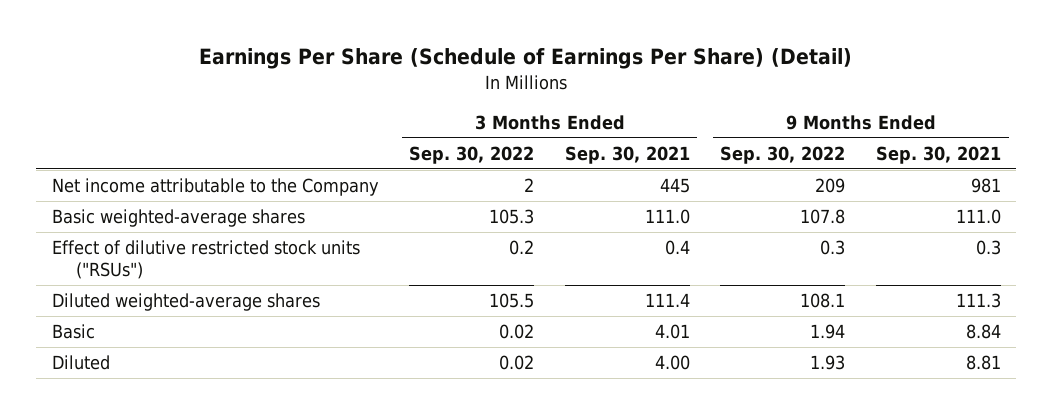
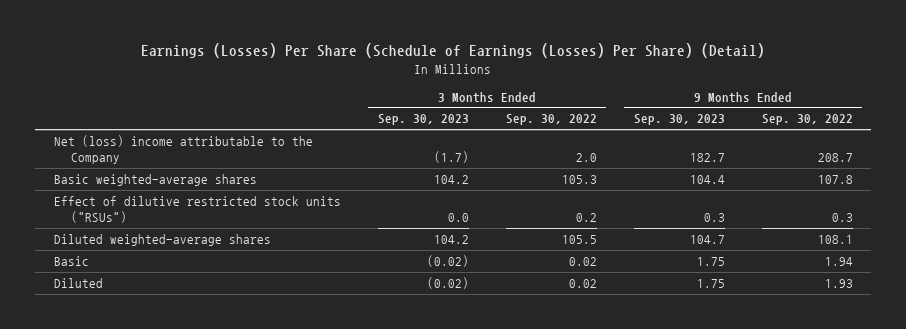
[199,48,853,70] Earnings Per Share (Schedule of Earnings Per Share) (Detail) -> [141,43,766,59] Earnings (Losses) Per Share (Schedule of Earnings (Losses) Per Share) (Detail)
[564,145,690,164] Sep. 30, 2021 -> none
[875,145,1001,164] Sep. 30, 2021 -> none
none -> [377,114,469,126] Sep. 30, 2023
none -> [633,114,725,126] Sep. 30, 2023
[51,178,379,197] Net income attributable to the Company -> [53,135,313,165] Net (loss) income attributable to the Company
[524,178,535,193] 2 -> [575,153,597,163] 2.0
[815,178,846,194] 209 -> [817,153,853,163] 208.7

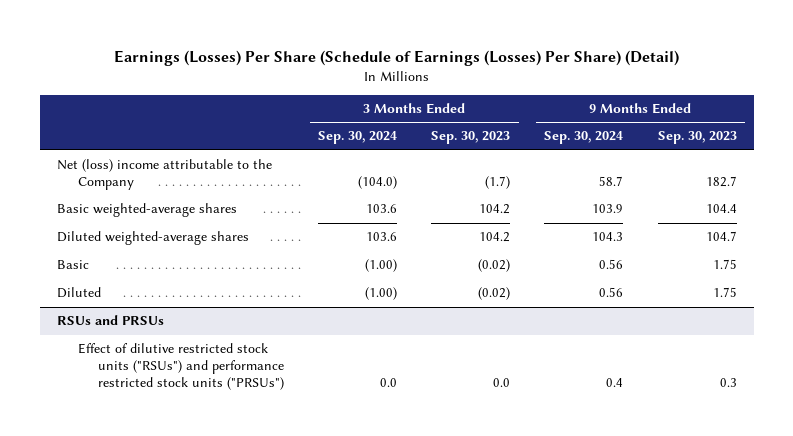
[505,114,597,126] Sep. 30, 2022 -> none
[761,114,853,126] Sep. 30, 2022 -> none
none -> [318,131,398,145] Sep. 30, 2024
none -> [544,131,624,145] Sep. 30, 2024
[53,196,341,224] Effect of dilutive restricted stock units ("RSUs") -> none
none -> [56,315,164,326] RSUs and PRSUs
none -> [77,343,285,390] Effect of dilutive restricted stock units ("RSUs") and performance restricted stock units ("PRSUs")

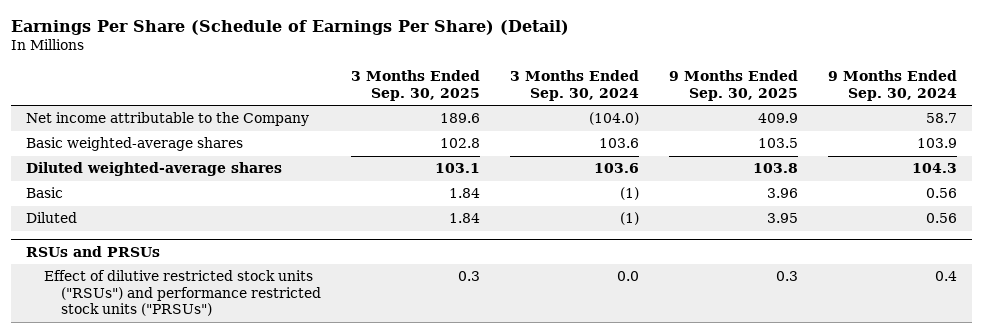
[113,49,679,66] Earnings (Losses) Per Share (Schedule of Earnings (Losses) Per Share) (Detail) -> [11,20,570,36] Earnings Per Share (Schedule of Earnings Per Share) (Detail)
[431,131,511,145] Sep. 30, 2023 -> none
[657,131,737,145] Sep. 30, 2023 -> none
none -> [351,70,481,101] 3 Months Ended Sep. 30, 2025
none -> [668,70,798,101] 9 Months Ended Sep. 30, 2025
[56,159,272,191] Net (loss) income attributable to the Company -> [26,112,310,127] Net income attributable to the Company
[365,259,398,273] (1.00) -> [620,187,640,201] (1)
[365,287,398,301] (1.00) -> [620,212,640,226] (1)

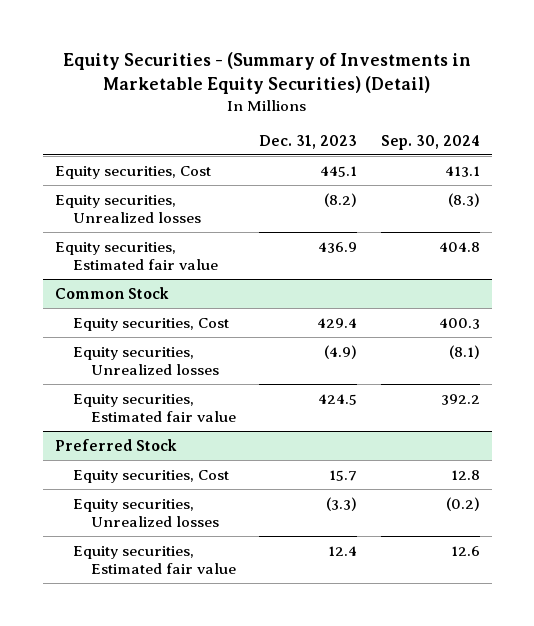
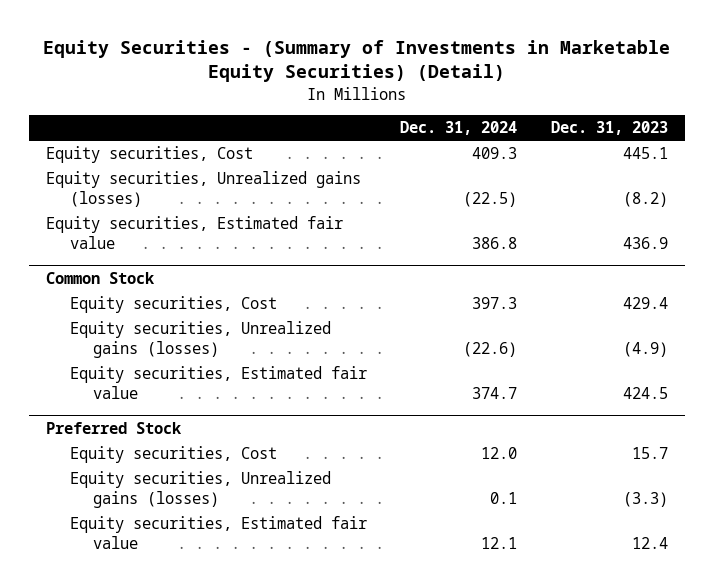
[380,134,480,150] Sep. 30, 2024 -> none
none -> [400,121,518,136] Dec. 31, 2024
[54,194,201,224] Equity securities, Unrealized losses -> [46,171,362,207] Equity securities, Unrealized gains (losses)
[72,346,219,376] Equity securities, Unrealized losses -> [69,321,331,358] Equity securities, Unrealized gains (losses)
[72,498,219,528] Equity securities, Unrealized losses -> [69,471,331,508] Equity securities, Unrealized gains (losses)

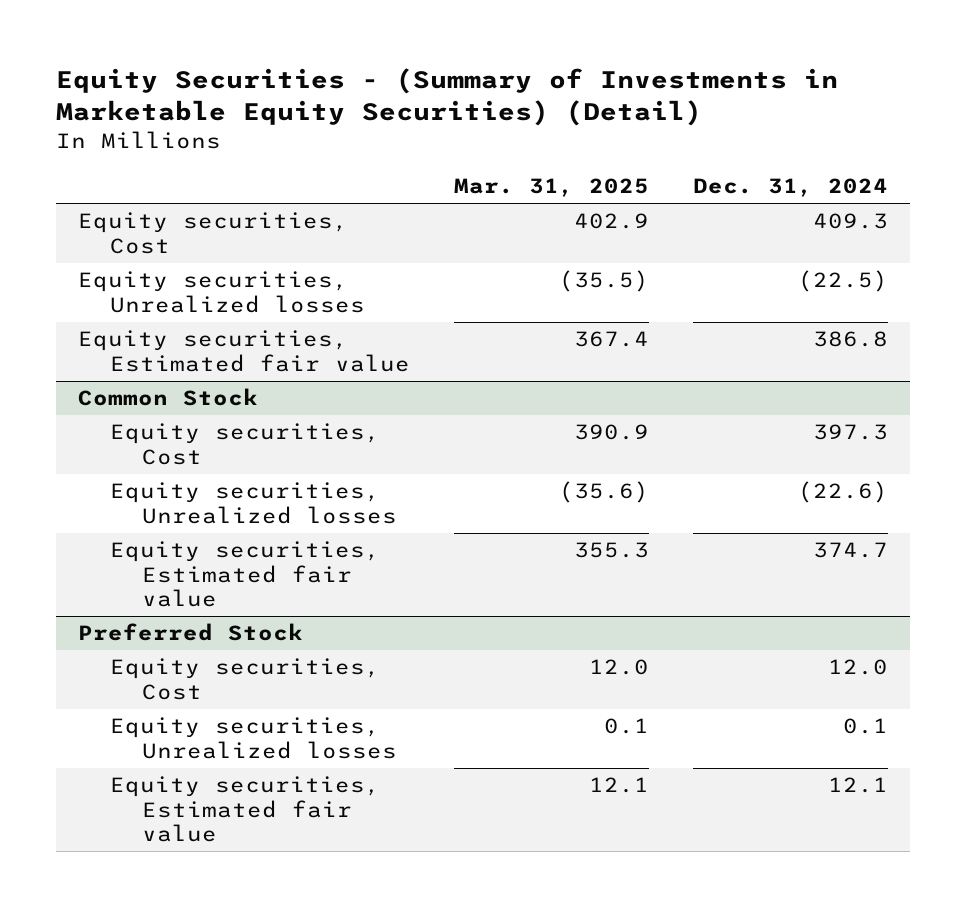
[551,121,669,136] Dec. 31, 2023 -> none
none -> [454,178,650,198] Mar. 31, 2025
[46,171,362,207] Equity securities, Unrealized gains (losses) -> [77,271,366,313] Equity securities, Unrealized losses
[69,321,331,358] Equity securities, Unrealized gains (losses) -> [110,482,398,524] Equity securities, Unrealized losses
[69,471,331,508] Equity securities, Unrealized gains (losses) -> [110,717,398,759] Equity securities, Unrealized losses

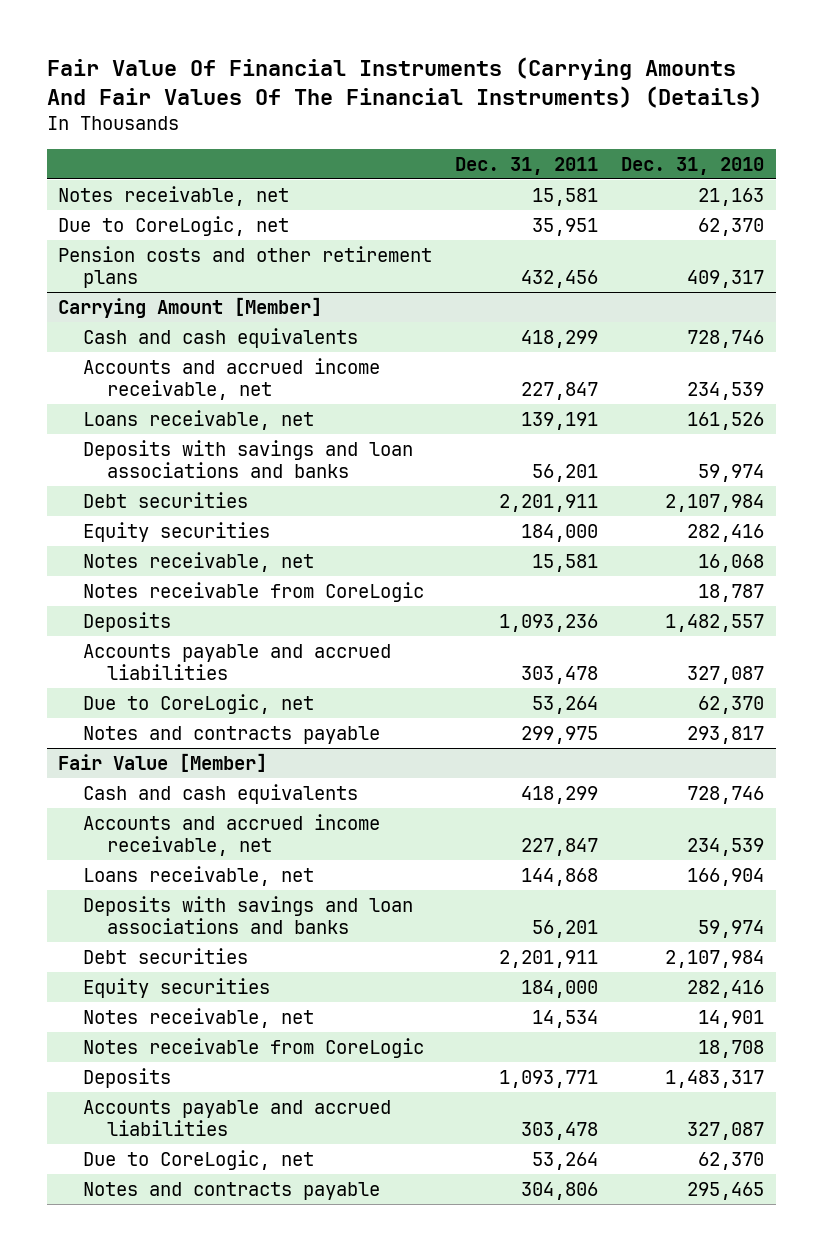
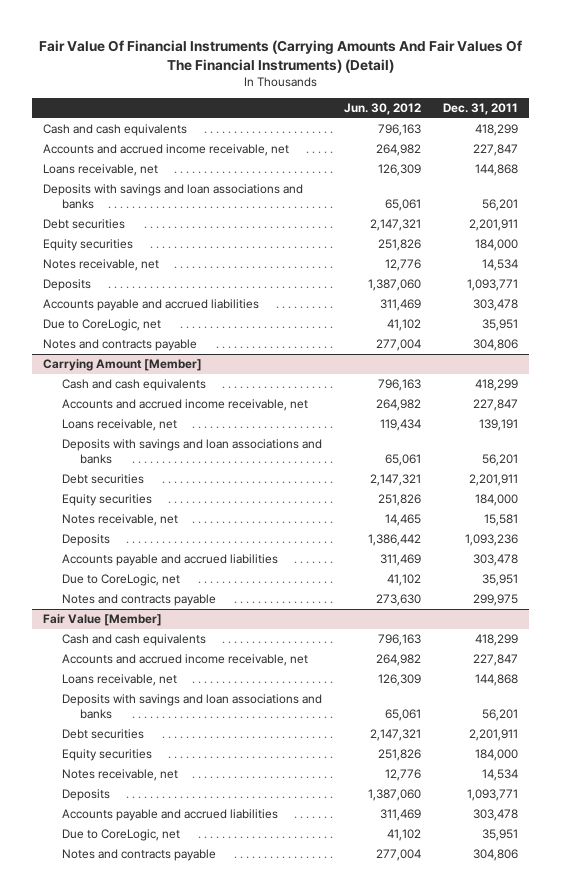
[46,56,762,108] Fair Value Of Financial Instruments (Carrying Amounts And Fair Values Of The Financial Instruments) (Details) -> [38,39,522,73] Fair Value Of Financial Instruments (Carrying Amounts And Fair Values Of The Financial Instruments) (Detail)
[621,156,765,175] Dec. 31, 2010 -> none
none -> [343,103,421,116] Jun. 30, 2012
none -> [43,124,188,137] Cash and cash equivalents
none -> [43,144,290,157] Accounts and accrued income receivable, net
none -> [43,164,159,177] Loans receivable, net
none -> [43,184,304,210] Deposits with savings and loan associations and banks
none -> [43,219,126,230] Debt securities
none -> [43,239,134,252] Equity securities
[532,187,599,206] 15,581 -> [481,259,518,272] 14,534
none -> [43,279,92,292] Deposits
none -> [43,299,260,312] Accounts payable and accrued liabilities
[58,245,433,288] Pension costs and other retirement plans -> none
none -> [43,339,198,352] Notes and contracts payable
[82,581,424,602] Notes receivable from CoreLogic -> none
[532,695,599,714] 53,264 -> [481,574,518,587] 35,951
[82,1037,424,1058] Notes receivable from CoreLogic -> none
[532,1151,599,1170] 53,264 -> [481,829,518,842] 35,951

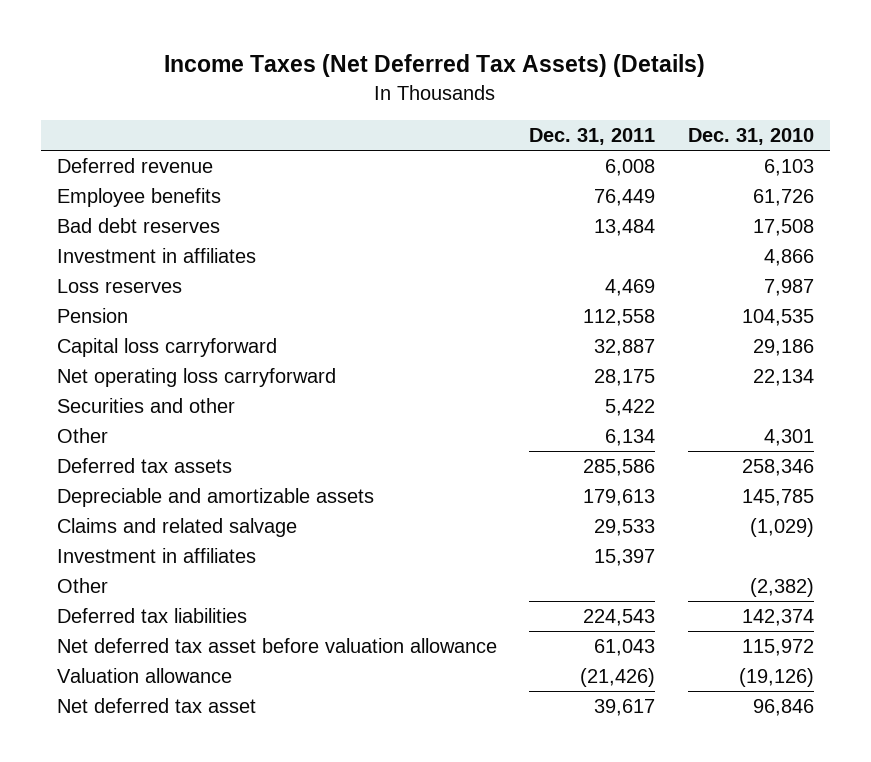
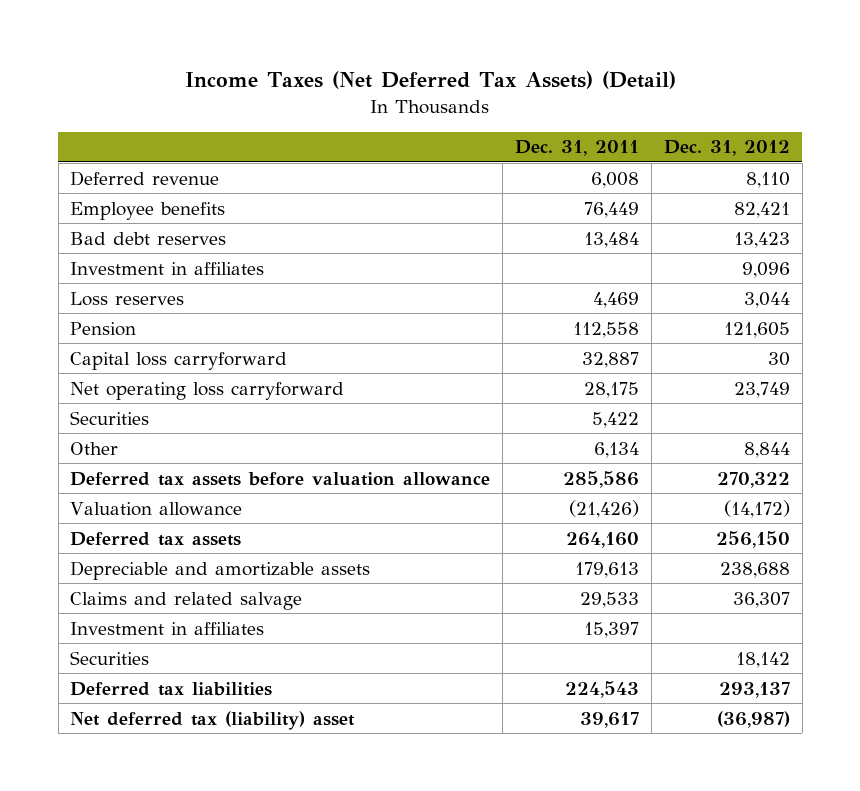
[164,54,706,78] Income Taxes (Net Deferred Tax Assets) (Details) -> [185,71,677,90] Income Taxes (Net Deferred Tax Assets) (Detail)
[687,127,814,145] Dec. 31, 2010 -> none
none -> [663,140,790,157] Dec. 31, 2012
[57,398,236,414] Securities and other -> [70,410,150,425] Securities
none -> [70,471,491,486] Deferred tax assets before valuation allowance
[57,668,233,684] Valuation allowance -> [70,501,243,516] Valuation allowance
[583,459,656,477] 285,586 -> [566,531,640,548] 264,160
[57,578,109,594] Other -> none
none -> [70,650,150,665] Securities
[57,638,498,654] Net deferred tax asset before valuation allowance -> none
[57,698,257,714] Net deferred tax asset -> [70,710,356,730] Net deferred tax (liability) asset

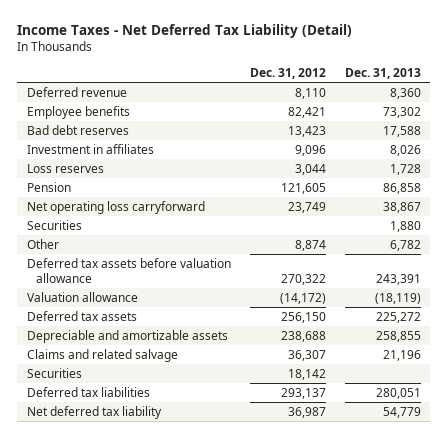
[185,71,677,90] Income Taxes (Net Deferred Tax Assets) (Detail) -> [17,24,353,39] Income Taxes - Net Deferred Tax Liability (Detail)
[515,140,640,157] Dec. 31, 2011 -> none
none -> [344,68,421,80] Dec. 31, 2013
[70,351,288,370] Capital loss carryforward -> none
[743,441,790,458] 8,844 -> [294,239,326,251] 8,874
[70,621,265,635] Investment in affiliates -> none
[70,710,356,730] Net deferred tax (liability) asset -> [26,405,162,419] Net deferred tax liability
[716,710,790,728] (36,987) -> [287,406,326,418] 36,987

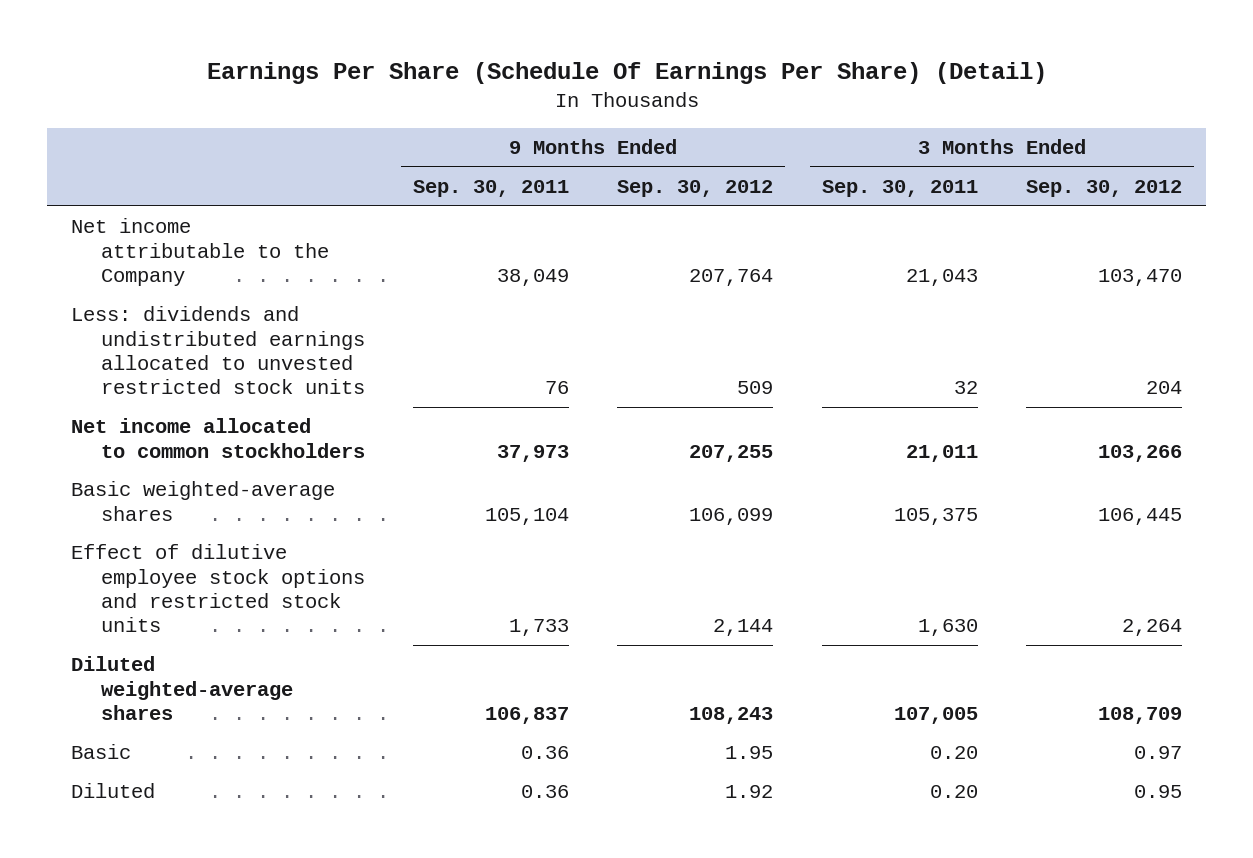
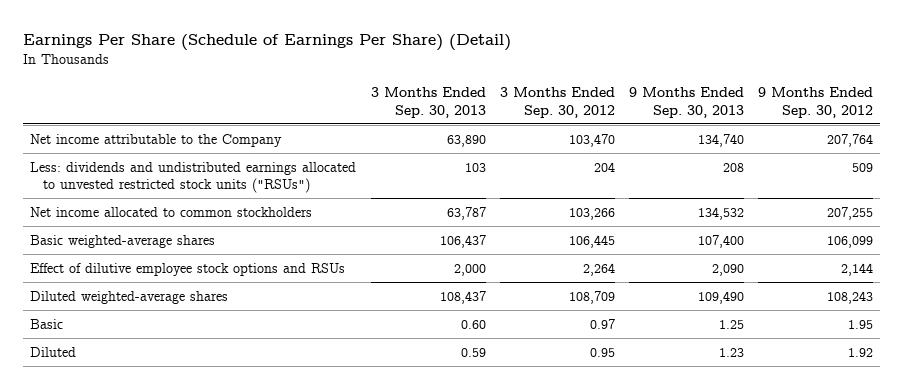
[206,62,1047,85] Earnings Per Share (Schedule Of Earnings Per Share) (Detail) -> [23,34,512,52] Earnings Per Share (Schedule of Earnings Per Share) (Detail)
[413,180,570,198] Sep. 30, 2011 -> none
[821,180,978,198] Sep. 30, 2011 -> none
none -> [370,87,486,118] 3 Months Ended Sep. 30, 2013
none -> [628,87,744,118] 9 Months Ended Sep. 30, 2013
[71,306,365,395] Less: dividends and undistributed earnings allocated to unvested restricted stock units -> [30,161,357,194] Less: dividends and undistributed earnings allocated to unvested restricted stock units ("RSUs")
[71,544,365,633] Effect of dilutive employee stock options and restricted stock units -> [30,262,346,276] Effect of dilutive employee stock options and RSUs

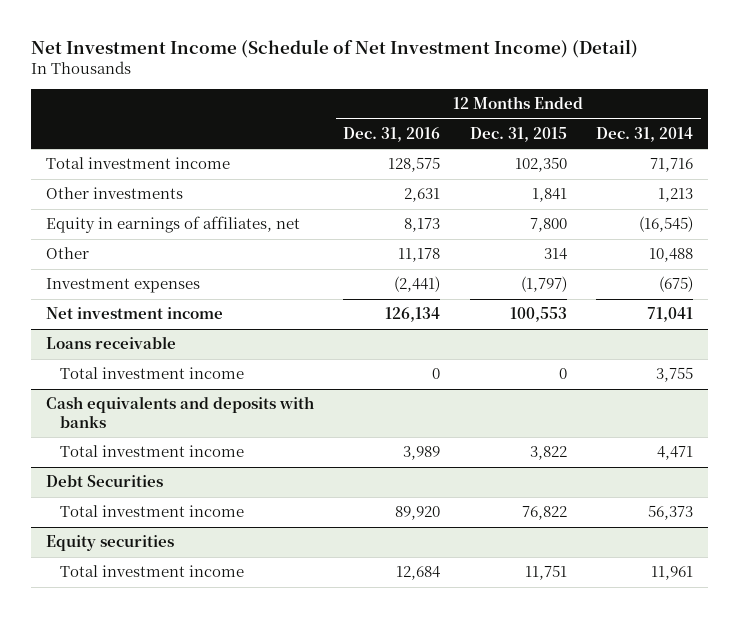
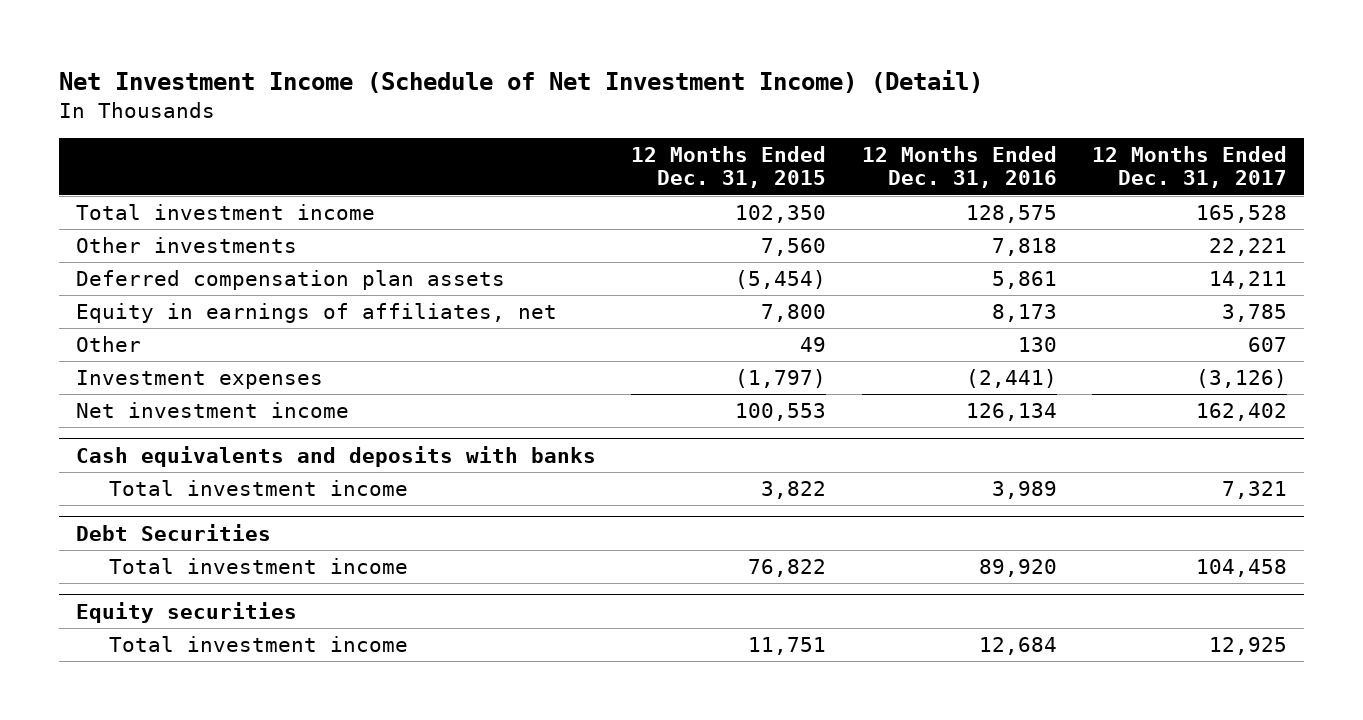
[596,126,694,142] Dec. 31, 2014 -> none
none -> [1091,146,1287,189] 12 Months Ended Dec. 31, 2017
[404,188,441,203] 2,631 -> [991,237,1057,256] 7,818
[531,188,567,203] 1,841 -> [761,237,827,256] 7,560
none -> [76,269,506,290] Deferred compensation plan assets
[398,248,441,263] 11,178 -> [1017,336,1057,352] 130
[543,248,567,261] 314 -> [800,336,827,352] 49
[45,336,176,350] Loans receivable -> none
[60,367,245,380] Total investment income -> none

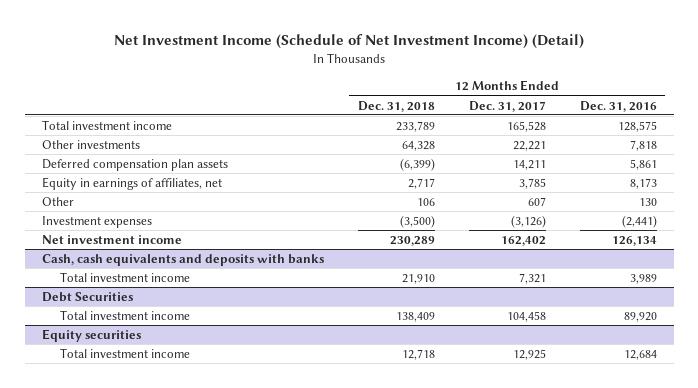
[631,146,827,189] 12 Months Ended Dec. 31, 2015 -> none
none -> [357,100,435,112] Dec. 31, 2018
[76,445,597,467] Cash equivalents and deposits with banks -> [41,253,324,266] Cash, cash equivalents and deposits with banks

